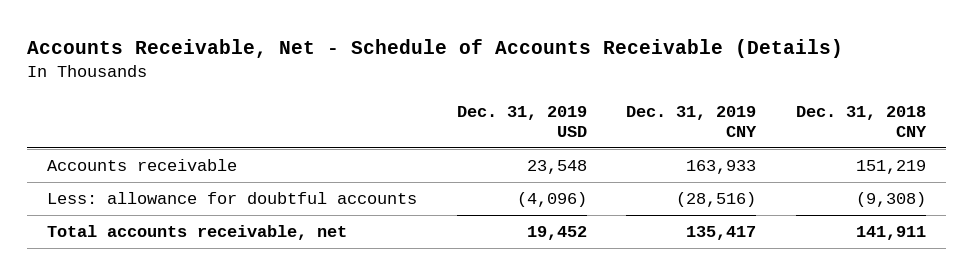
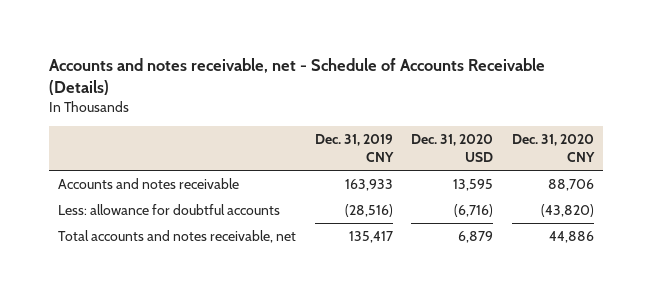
[27,39,844,59] Accounts Receivable, Net - Schedule of Accounts Receivable (Details) -> [48,57,545,95] Accounts and notes receivable, net - Schedule of Accounts Receivable (Details)
[456,105,587,137] Dec. 31, 2019 USD -> none
[796,105,928,137] Dec. 31, 2018 CNY -> none
none -> [411,134,494,163] Dec. 31, 2020 USD
none -> [511,134,595,163] Dec. 31, 2020 CNY
[47,159,238,172] Accounts receivable -> [58,178,240,190] Accounts and notes receivable
[47,225,348,241] Total accounts receivable, net -> [58,230,297,244] Total accounts and notes receivable, net

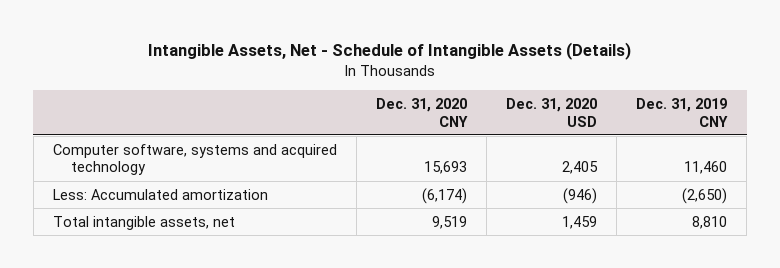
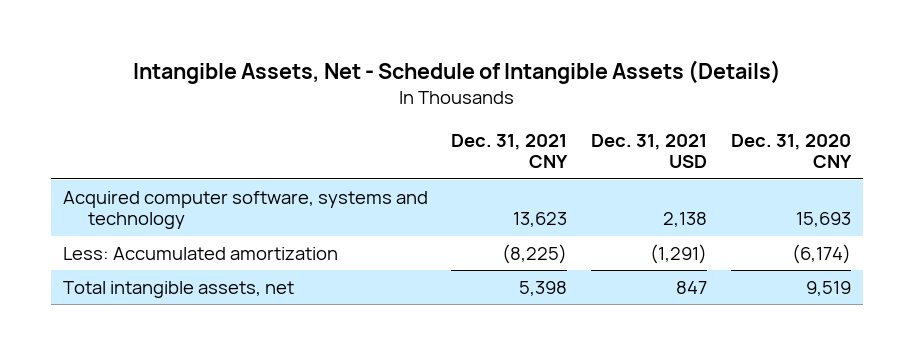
[505,97,597,127] Dec. 31, 2020 USD -> none
[636,97,729,127] Dec. 31, 2019 CNY -> none
none -> [451,133,569,169] Dec. 31, 2021 CNY
none -> [591,133,708,169] Dec. 31, 2021 USD
[52,143,337,176] Computer software, systems and acquired technology -> [62,190,428,230] Acquired computer software, systems and technology

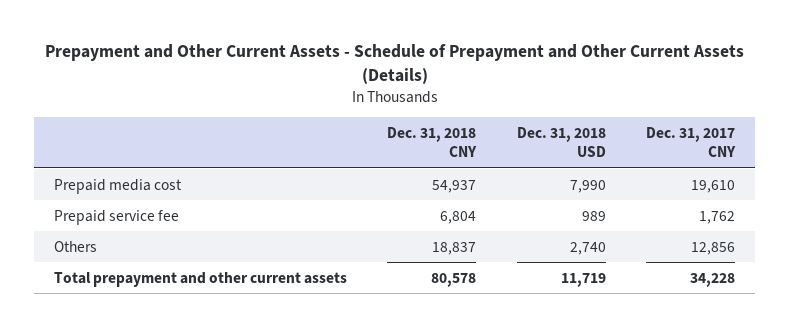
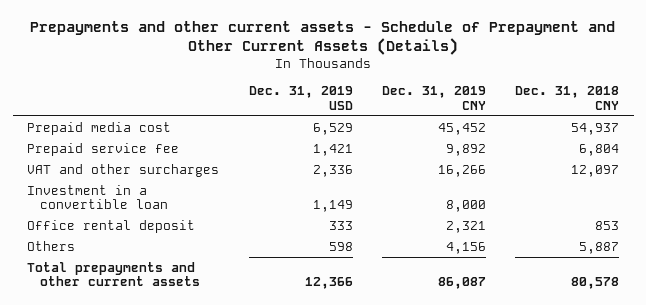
[44,44,744,85] Prepayment and Other Current Assets - Schedule of Prepayment and Other Current Assets (Details) -> [30,21,616,56] Prepayments and other current assets - Schedule of Prepayment and Other Current Assets (Details)
[516,126,606,158] Dec. 31, 2018 USD -> none
[646,126,737,158] Dec. 31, 2017 CNY -> none
none -> [248,86,353,110] Dec. 31, 2019 USD
none -> [381,86,486,110] Dec. 31, 2019 CNY
none -> [27,163,220,177] VAT and other surcharges
none -> [27,184,169,210] Investment in a convertible loan
none -> [27,219,196,233] Office rental deposit
[432,241,477,255] 18,837 -> [578,241,619,254] 5,887
[53,271,347,287] Total prepayment and other current assets -> [27,261,201,287] Total prepayments and other current assets

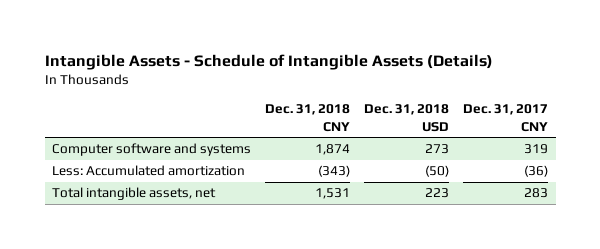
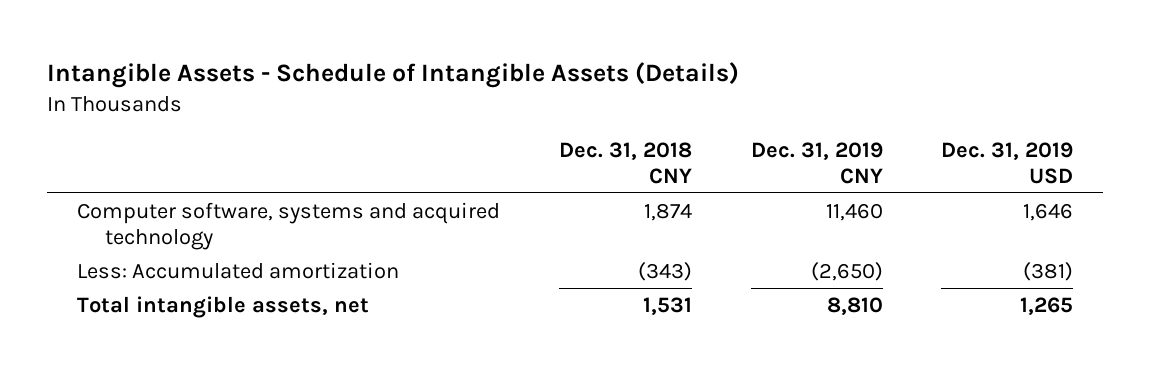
[364,104,450,132] Dec. 31, 2018 USD -> none
[463,104,549,132] Dec. 31, 2017 CNY -> none
none -> [750,141,883,184] Dec. 31, 2019 CNY
none -> [941,141,1074,184] Dec. 31, 2019 USD
[51,143,251,157] Computer software and systems -> [76,202,500,251] Computer software, systems and acquired technology

